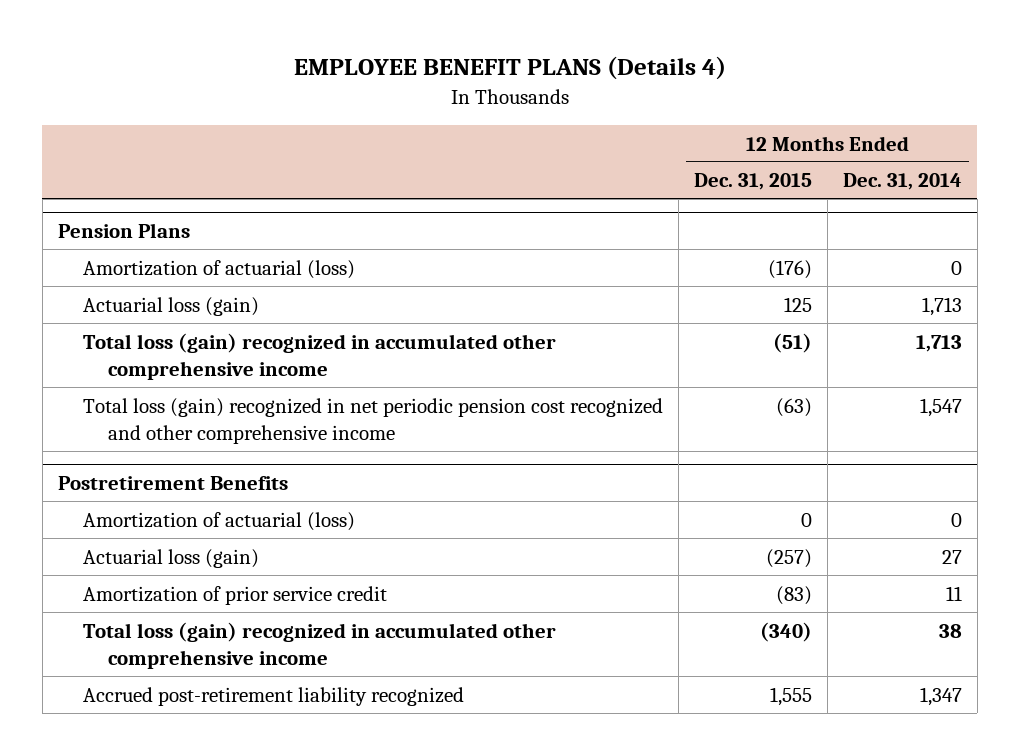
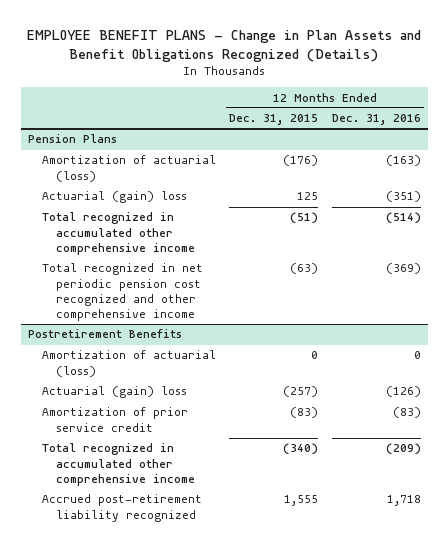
[293,56,726,81] EMPLOYEE BENEFIT PLANS (Details 4) -> [27,29,422,62] EMPLOYEE BENEFIT PLANS - Change in Plan Assets and Benefit Obligations Recognized (Details)
[842,173,962,191] Dec. 31, 2014 -> none
none -> [331,114,421,126] Dec. 31, 2016
[83,296,260,316] Actuarial loss (gain) -> [41,191,187,204] Actuarial (gain) loss
[83,332,557,380] Total loss (gain) recognized in accumulated other comprehensive income -> [41,212,196,255] Total recognized in accumulated other comprehensive income
[83,397,664,444] Total loss (gain) recognized in net periodic pension cost recognized and other comprehensive income -> [41,263,203,322] Total recognized in net periodic pension cost recognized and other comprehensive income
[83,548,260,568] Actuarial loss (gain) -> [41,386,187,399] Actuarial (gain) loss
[83,621,557,669] Total loss (gain) recognized in accumulated other comprehensive income -> [41,443,196,486] Total recognized in accumulated other comprehensive income

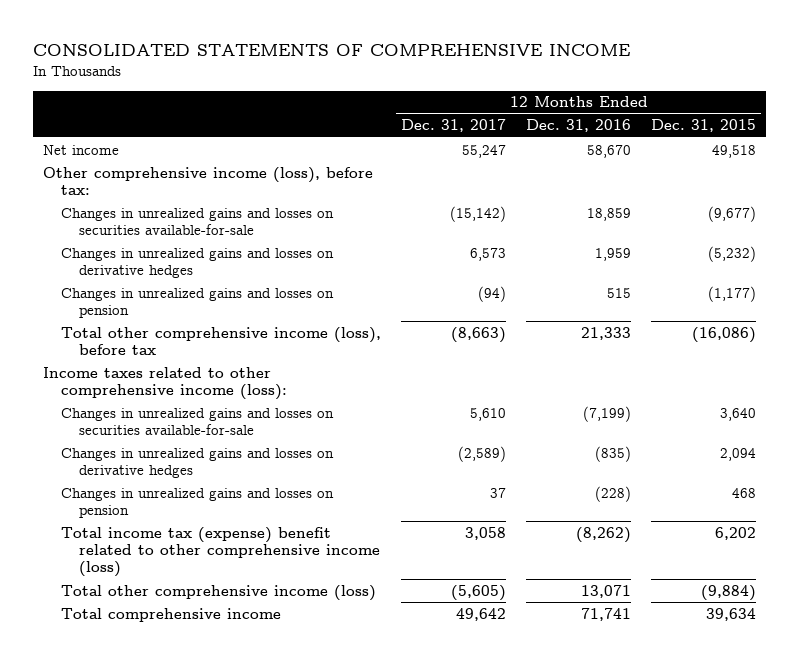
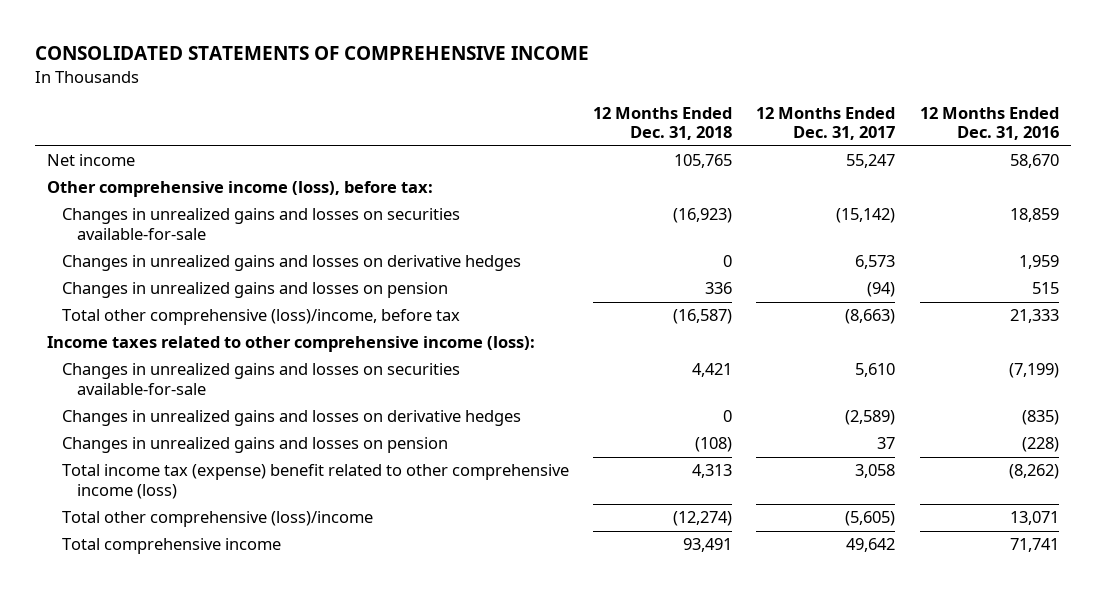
[651,119,757,133] Dec. 31, 2015 -> none
none -> [592,106,732,141] 12 Months Ended Dec. 31, 2018
[60,326,381,355] Total other comprehensive income (loss), before tax -> [61,309,460,326] Total other comprehensive (loss)/income, before tax
[60,584,376,601] Total other comprehensive income (loss) -> [61,511,373,528] Total other comprehensive (loss)/income

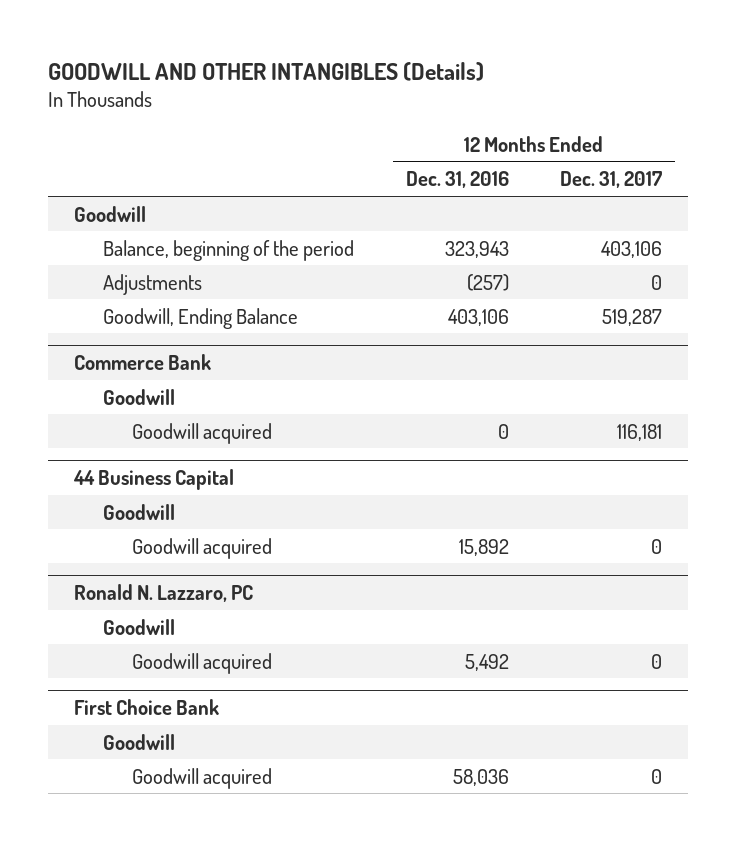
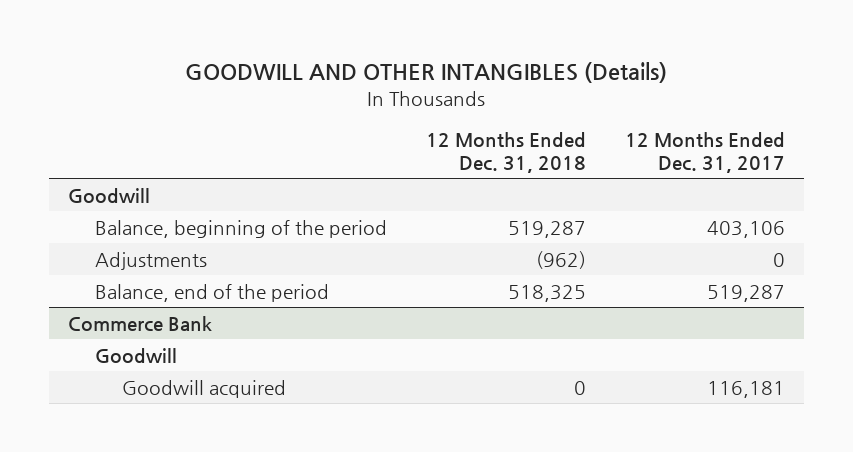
[405,171,509,189] Dec. 31, 2016 -> none
none -> [425,132,586,174] 12 Months Ended Dec. 31, 2018
[102,307,298,329] Goodwill, Ending Balance -> [95,283,330,302] Balance, end of the period
[73,469,235,491] 44 Business Capital -> none
[102,503,175,520] Goodwill -> none
[131,537,272,559] Goodwill acquired -> none
[74,584,254,603] Ronald N. Lazzaro, PC -> none
[102,618,175,635] Goodwill -> none
[131,652,272,674] Goodwill acquired -> none
[74,699,220,716] First Choice Bank -> none
[102,733,175,750] Goodwill -> none
[131,767,272,789] Goodwill acquired -> none

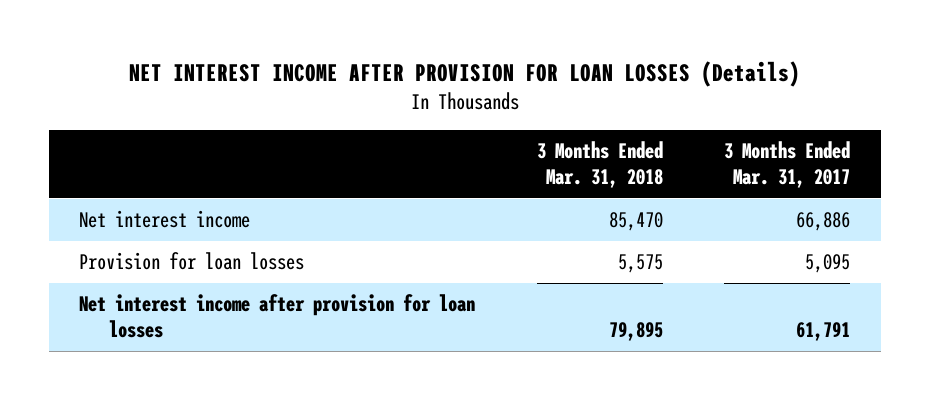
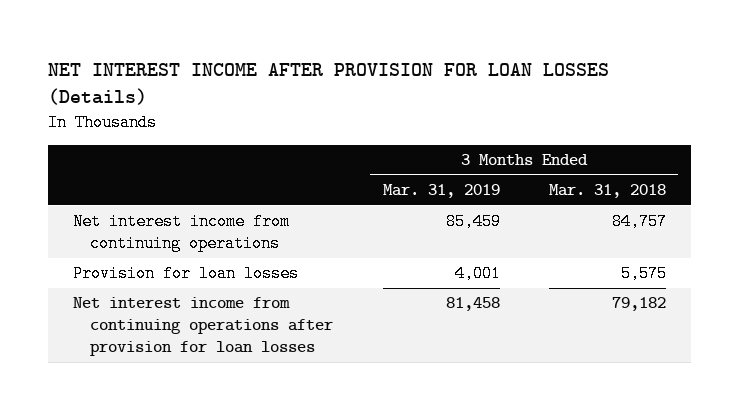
[724,141,851,189] 3 Months Ended Mar. 31, 2017 -> none
none -> [382,184,500,199] Mar. 31, 2019
[79,210,251,229] Net interest income -> [72,213,290,253] Net interest income from continuing operations
[608,212,663,232] 85,470 -> [611,213,667,231] 84,757
[79,294,476,339] Net interest income after provision for loan losses -> [72,297,334,357] Net interest income from continuing operations after provision for loan losses
[608,322,663,342] 79,895 -> [611,297,666,312] 79,182

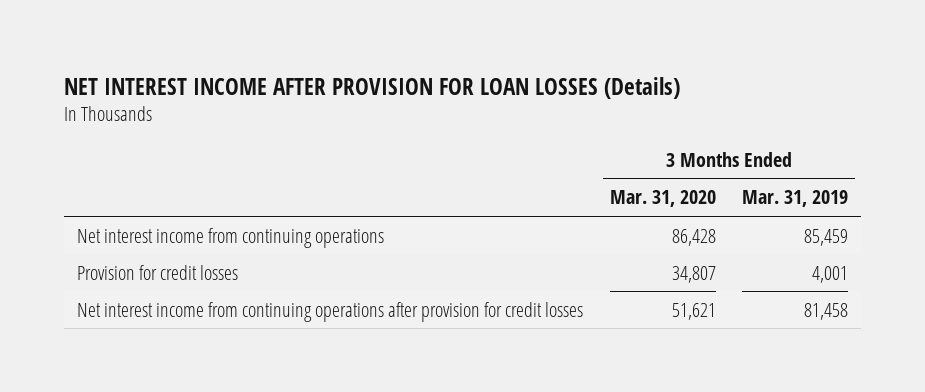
[548,184,666,199] Mar. 31, 2018 -> none
none -> [609,190,716,208] Mar. 31, 2020
[72,265,299,283] Provision for loan losses -> [77,264,239,280] Provision for credit losses
[72,297,334,357] Net interest income from continuing operations after provision for loan losses -> [77,301,584,322] Net interest income from continuing operations after provision for credit losses

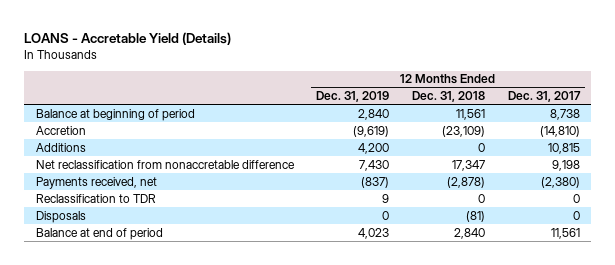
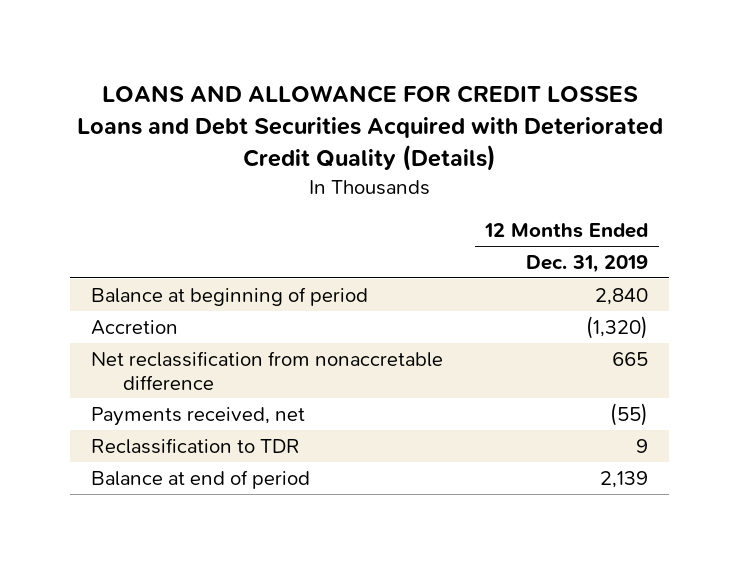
[24,31,232,45] LOANS - Accretable Yield (Details) -> [76,85,663,172] LOANS AND ALLOWANCE FOR CREDIT LOSSES Loans and Debt Securities Acquired with Deteriorated Credit Quality (Details)
[411,91,485,103] Dec. 31, 2018 -> none
[507,91,581,103] Dec. 31, 2017 -> none
[35,142,86,152] Additions -> none
[353,125,390,137] (9,619) -> [586,315,649,339] (1,320)
[359,159,390,171] 7,430 -> [612,351,649,366] 665
[361,176,390,188] (837) -> [610,402,649,426] (55)
[35,210,86,223] Disposals -> none
[358,227,390,239] 4,023 -> [600,470,649,488] 2,139

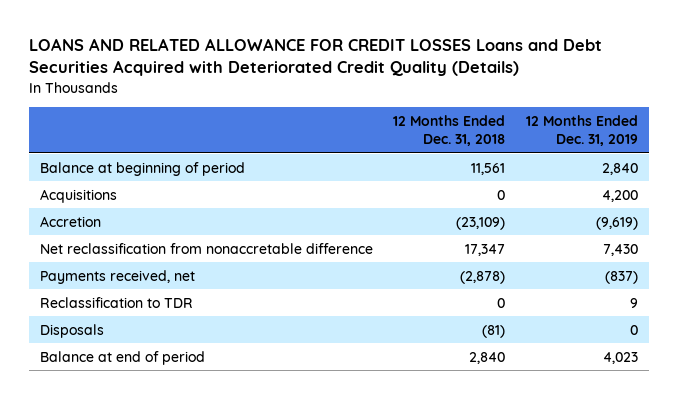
[76,85,663,172] LOANS AND ALLOWANCE FOR CREDIT LOSSES Loans and Debt Securities Acquired with Deteriorated Credit Quality (Details) -> [29,38,603,77] LOANS AND RELATED ALLOWANCE FOR CREDIT LOSSES Loans and Debt Securities Acquired with Deteriorated Credit Quality (Details)
none -> [393,114,506,147] 12 Months Ended Dec. 31, 2018
none -> [39,188,117,203] Acquisitions
[586,315,649,339] (1,320) -> [596,216,639,230] (9,619)
[612,351,649,366] 665 -> [603,243,639,256] 7,430
[610,402,649,426] (55) -> [605,270,639,284] (837)
none -> [39,323,104,338] Disposals
[600,470,649,488] 2,139 -> [603,351,639,364] 4,023

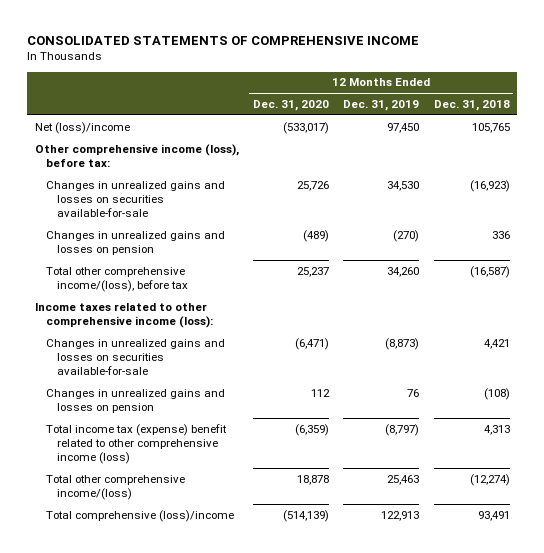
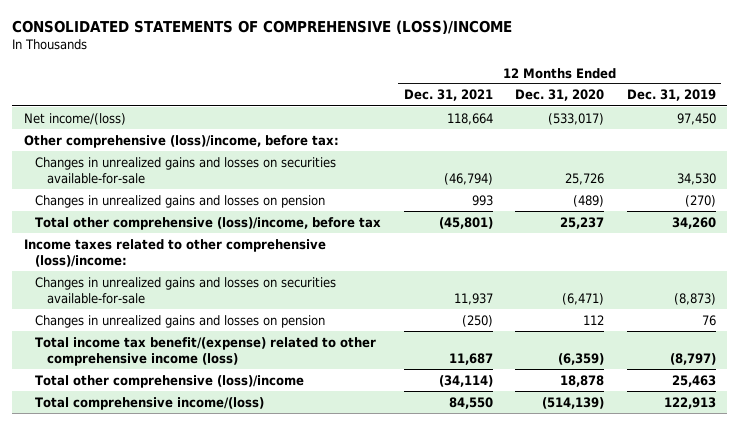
[27,35,420,45] CONSOLIDATED STATEMENTS OF COMPREHENSIVE INCOME -> [12,20,513,35] CONSOLIDATED STATEMENTS OF COMPREHENSIVE (LOSS)/INCOME
[433,99,510,111] Dec. 31, 2018 -> none
none -> [403,89,493,102] Dec. 31, 2021
[34,121,130,134] Net (loss)/income -> [23,112,126,125] Net income/(loss)
[34,143,239,168] Other comprehensive income (loss), before tax: -> [23,134,339,148] Other comprehensive (loss)/income, before tax:
[45,266,189,293] Total other comprehensive income/(loss), before tax -> [35,216,382,230] Total other comprehensive (loss)/income, before tax
[34,302,213,329] Income taxes related to other comprehensive income (loss): -> [23,238,326,267] Income taxes related to other comprehensive (loss)/income:
[45,423,227,465] Total income tax (expense) benefit related to other comprehensive income (loss) -> [35,336,377,366] Total income tax benefit/(expense) related to other comprehensive income (loss)
[45,474,185,501] Total other comprehensive income/(loss) -> [35,374,305,388] Total other comprehensive (loss)/income
[45,509,234,522] Total comprehensive (loss)/income -> [35,396,265,410] Total comprehensive income/(loss)

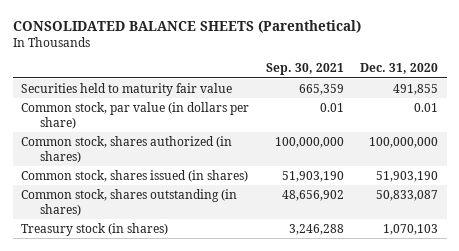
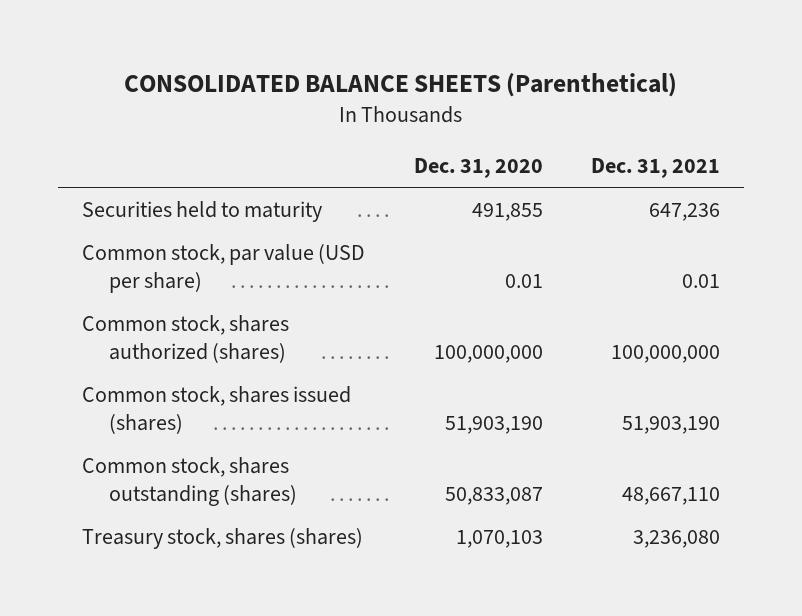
[265,63,344,76] Sep. 30, 2021 -> none
none -> [591,158,721,179] Dec. 31, 2021
[20,82,232,96] Securities held to maturity fair value -> [81,200,322,222] Securities held to maturity
[20,101,249,129] Common stock, par value (in dollars per share) -> [81,243,365,294] Common stock, par value (USD per share)
[20,135,232,163] Common stock, shares authorized (in shares) -> [81,314,289,364] Common stock, shares authorized (shares)
[20,169,248,182] Common stock, shares issued (in shares) -> [81,385,351,435] Common stock, shares issued (shares)
[20,188,237,216] Common stock, shares outstanding (in shares) -> [81,456,297,507] Common stock, shares outstanding (shares)
[20,222,168,236] Treasury stock (in shares) -> [81,527,363,549] Treasury stock, shares (shares)

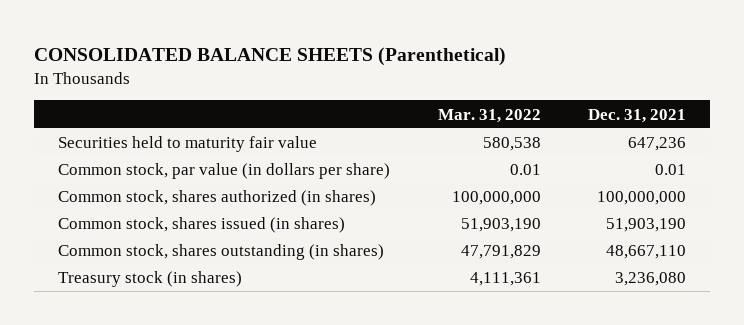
[413,158,543,179] Dec. 31, 2020 -> none
none -> [437,108,541,123] Mar. 31, 2022
[81,200,322,222] Securities held to maturity -> [58,136,318,153] Securities held to maturity fair value
[81,243,365,294] Common stock, par value (USD per share) -> [58,163,391,180] Common stock, par value (in dollars per share)
[81,314,289,364] Common stock, shares authorized (shares) -> [58,190,377,207] Common stock, shares authorized (in shares)
[81,385,351,435] Common stock, shares issued (shares) -> [58,217,346,234] Common stock, shares issued (in shares)
[81,456,297,507] Common stock, shares outstanding (shares) -> [58,244,385,261] Common stock, shares outstanding (in shares)
[81,527,363,549] Treasury stock, shares (shares) -> [58,271,243,288] Treasury stock (in shares)

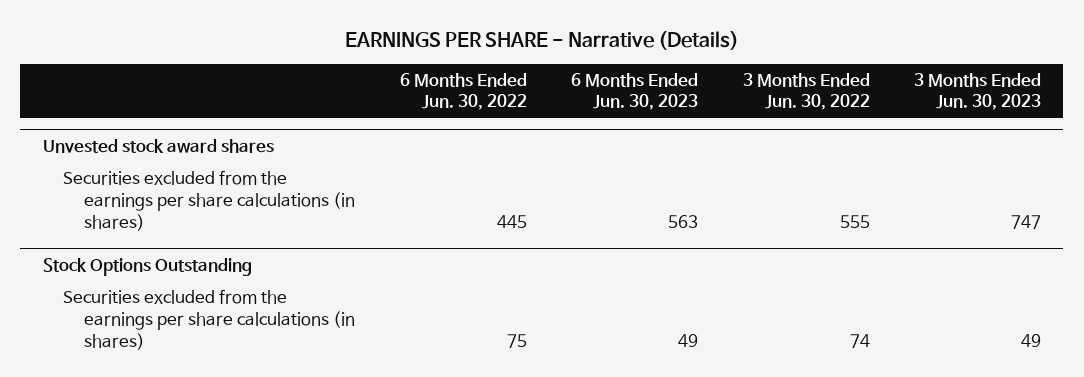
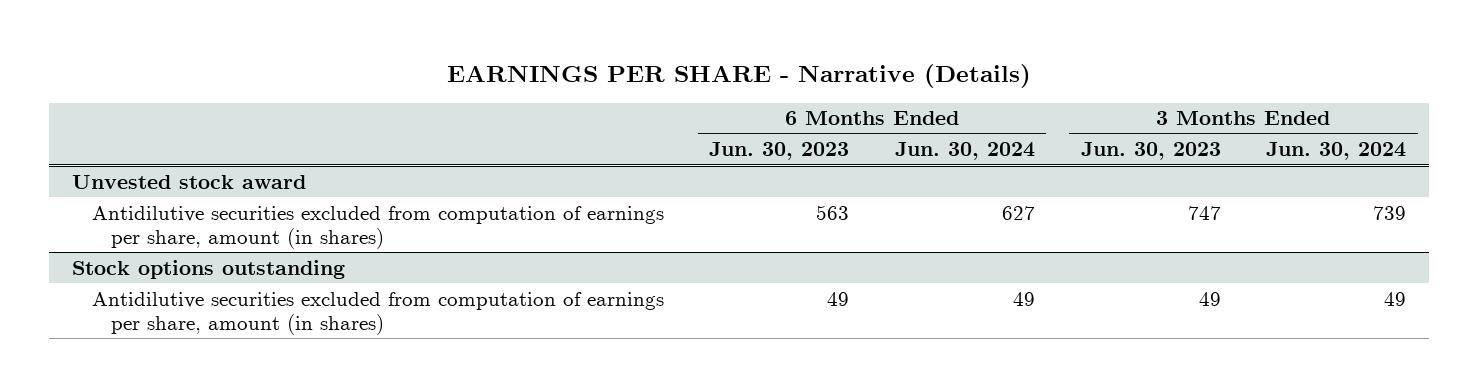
[399,72,527,111] 6 Months Ended Jun. 30, 2022 -> none
[742,72,870,111] 3 Months Ended Jun. 30, 2022 -> none
none -> [894,142,1035,161] Jun. 30, 2024
none -> [1266,142,1407,161] Jun. 30, 2024
[42,139,274,154] Unvested stock award shares -> [72,174,307,189] Unvested stock award
[63,170,356,231] Securities excluded from the earnings per share calculations (in shares) -> [91,205,664,250] Antidilutive securities excluded from computation of earnings per share, amount (in shares)
[42,258,252,277] Stock Options Outstanding -> [72,259,346,279] Stock options outstanding
[63,289,356,350] Securities excluded from the earnings per share calculations (in shares) -> [91,291,664,336] Antidilutive securities excluded from computation of earnings per share, amount (in shares)

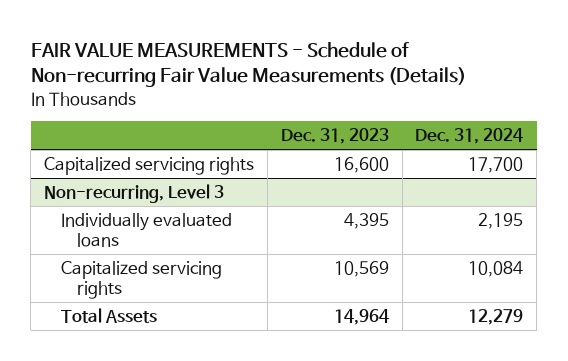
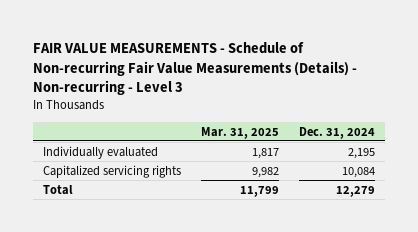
[30,41,466,88] FAIR VALUE MEASUREMENTS - Schedule of Non-recurring Fair Value Measurements (Details) -> [33,41,358,96] FAIR VALUE MEASUREMENTS - Schedule of Non-recurring Fair Value Measurements (Details) - Non-recurring - Level 3
[280,128,389,145] Dec. 31, 2023 -> none
none -> [201,126,280,139] Mar. 31, 2025
[44,157,255,176] Capitalized servicing rights -> none
[44,184,225,204] Non-recurring, Level 3 -> none
[60,213,232,247] Individually evaluated loans -> [43,145,159,159] Individually evaluated
[60,308,157,324] Total Assets -> [43,184,74,195] Total

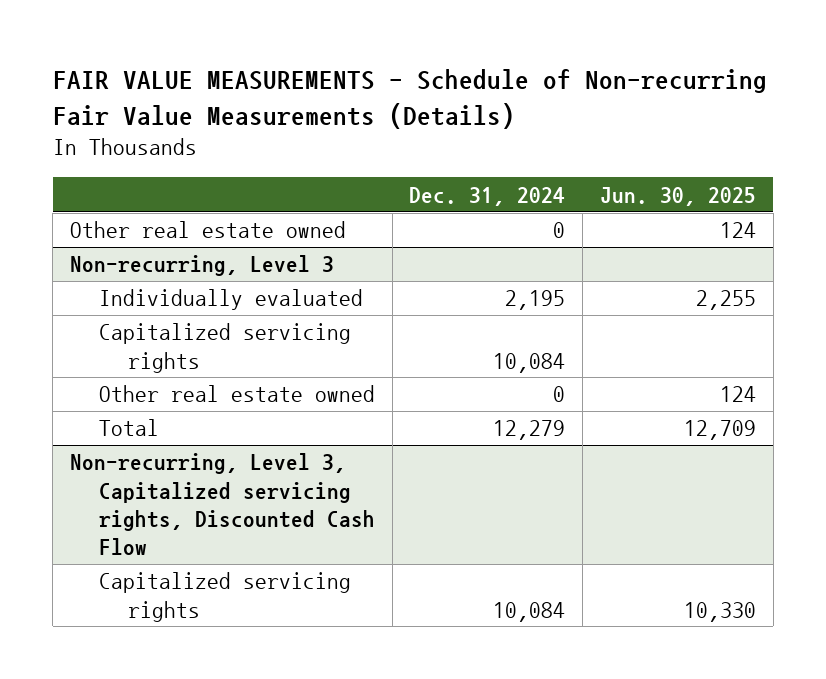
[33,41,358,96] FAIR VALUE MEASUREMENTS - Schedule of Non-recurring Fair Value Measurements (Details) - Non-recurring - Level 3 -> [52,69,767,129] FAIR VALUE MEASUREMENTS - Schedule of Non-recurring Fair Value Measurements (Details)
[201,126,280,139] Mar. 31, 2025 -> none
none -> [599,186,756,206] Jun. 30, 2025
none -> [69,221,346,239] Other real estate owned
none -> [69,255,334,277] Non-recurring, Level 3
none -> [98,385,375,403] Other real estate owned
none -> [69,453,375,555] Non-recurring, Level 3, Capitalized servicing rights, Discounted Cash Flow
none -> [98,572,351,622] Capitalized servicing rights

